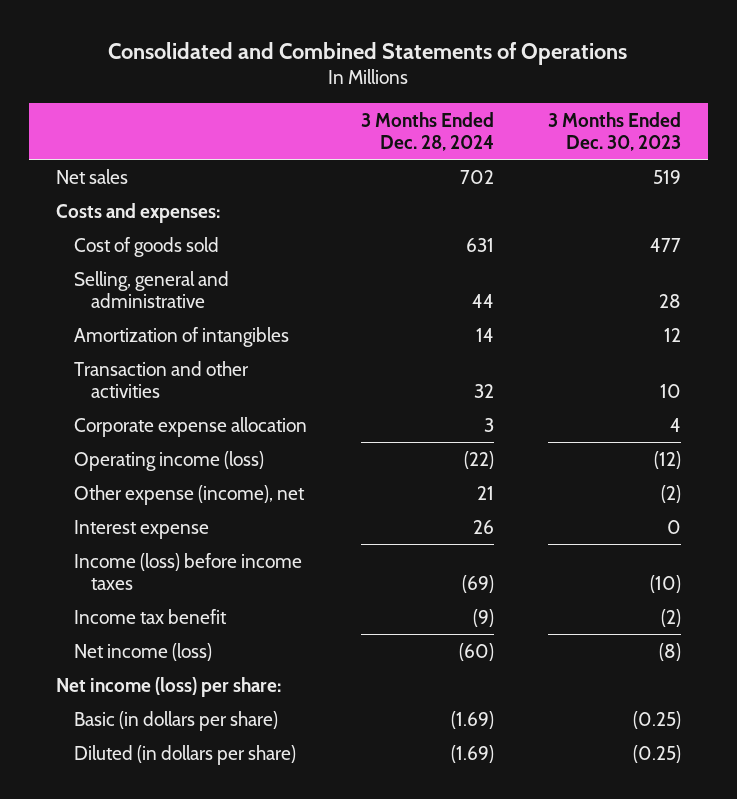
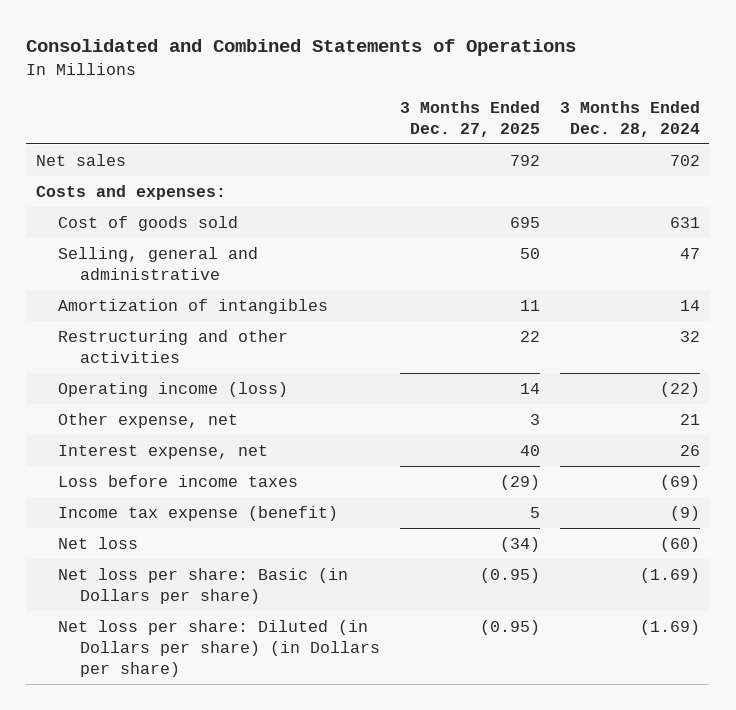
[547,111,681,151] 3 Months Ended Dec. 30, 2023 -> none
none -> [400,100,541,137] 3 Months Ended Dec. 27, 2025
[471,293,494,308] 44 -> [679,248,700,260] 47
[73,416,307,437] Corporate expense allocation -> none
[73,360,249,398] Transaction and other activities -> [58,330,289,363] Restructuring and other activities
[56,676,282,697] Net income (loss) per share: -> none
[73,484,305,505] Other expense (income), net -> [58,413,239,429] Other expense, net
[73,519,209,539] Interest expense -> [58,445,269,460] Interest expense, net
[73,552,302,590] Income (loss) before income taxes -> [58,475,299,488] Loss before income taxes
[73,608,227,624] Income tax benefit -> [58,506,339,522] Income tax expense (benefit)
[73,642,212,661] Net income (loss) -> [58,537,139,550] Net loss
[73,710,278,731] Basic (in dollars per share) -> [58,568,349,604] Net loss per share: Basic (in Dollars per share)
[73,744,296,765] Diluted (in dollars per share) -> [58,620,381,677] Net loss per share: Diluted (in Dollars per share) (in Dollars per share)

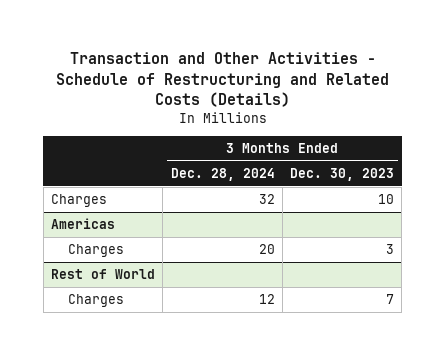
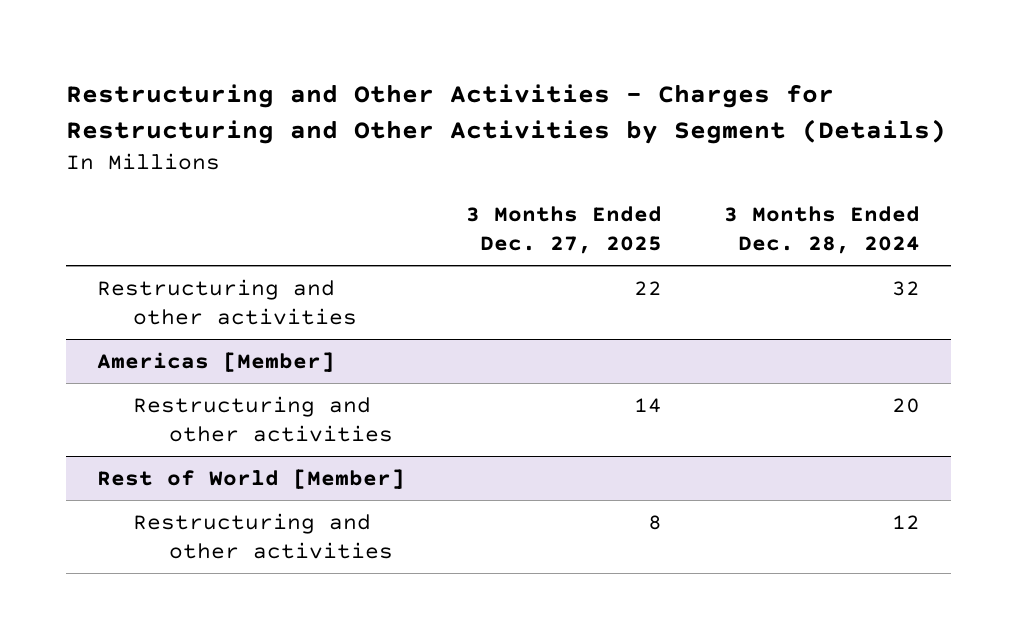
[55,51,389,108] Transaction and Other Activities - Schedule of Restructuring and Related Costs (Details) -> [66,83,947,144] Restructuring and Other Activities - Charges for Restructuring and Other Activities by Segment (Details)
[290,167,395,181] Dec. 30, 2023 -> none
none -> [466,205,663,254] 3 Months Ended Dec. 27, 2025
[51,194,108,208] Charges -> [96,278,357,326] Restructuring and other activities
[51,218,116,230] Americas -> [96,351,335,372] Americas [Member]
[67,244,124,258] Charges -> [132,395,393,443] Restructuring and other activities
[51,269,156,280] Rest of World -> [96,468,405,489] Rest of World [Member]
[67,294,124,308] Charges -> [132,512,393,560] Restructuring and other activities

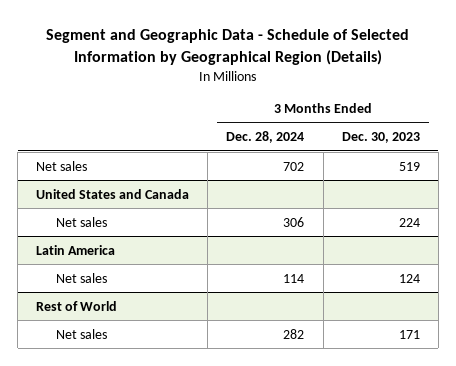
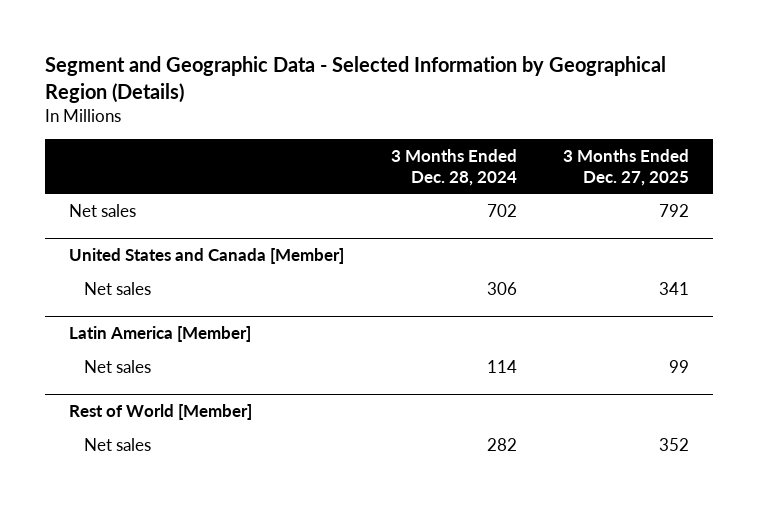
[45,28,409,65] Segment and Geographic Data - Schedule of Selected Information by Geographical Region (Details) -> [45,55,667,103] Segment and Geographic Data - Selected Information by Geographical Region (Details)
[341,132,420,144] Dec. 30, 2023 -> none
none -> [563,149,690,186] 3 Months Ended Dec. 27, 2025
[36,188,190,199] United States and Canada -> [68,248,344,265] United States and Canada [Member]
[36,244,116,255] Latin America -> [68,326,251,343] Latin America [Member]
[36,300,118,311] Rest of World -> [68,404,252,421] Rest of World [Member]

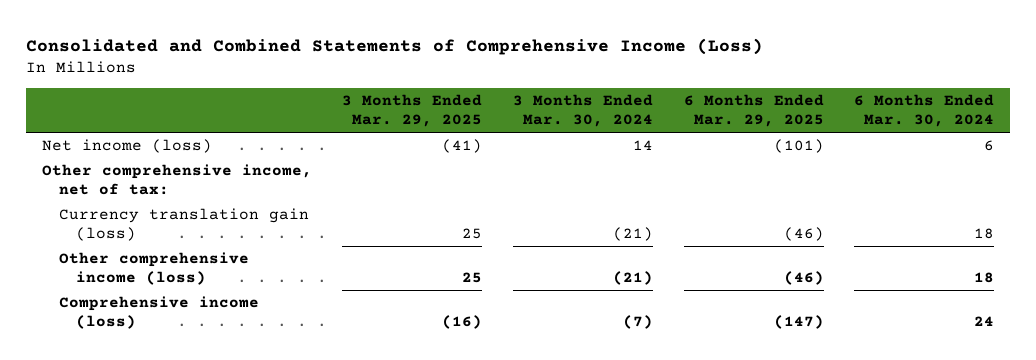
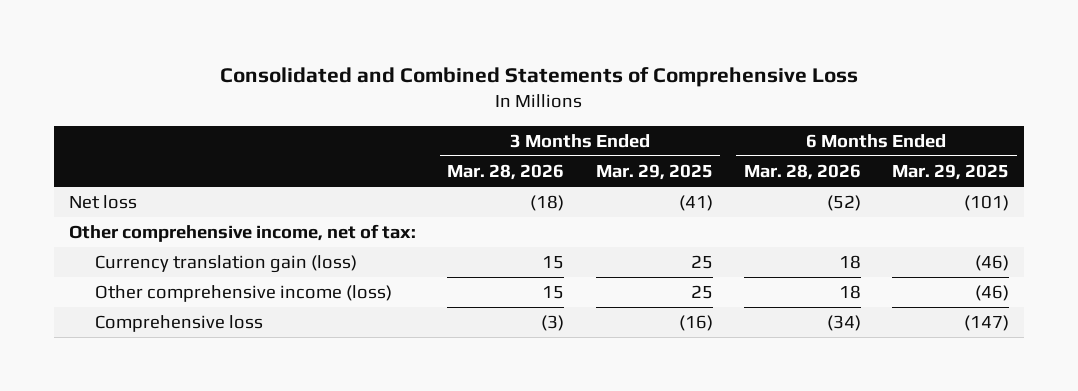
[26,37,764,55] Consolidated and Combined Statements of Comprehensive Income (Loss) -> [220,67,859,88] Consolidated and Combined Statements of Comprehensive Loss
[512,93,653,128] 3 Months Ended Mar. 30, 2024 -> none
[854,93,995,128] 6 Months Ended Mar. 30, 2024 -> none
none -> [447,164,565,181] Mar. 28, 2026
none -> [743,164,861,181] Mar. 28, 2026
[41,139,212,154] Net income (loss) -> [69,195,138,210] Net loss
[58,296,259,330] Comprehensive income (loss) -> [94,315,263,333] Comprehensive loss

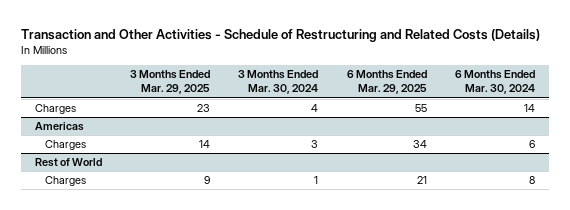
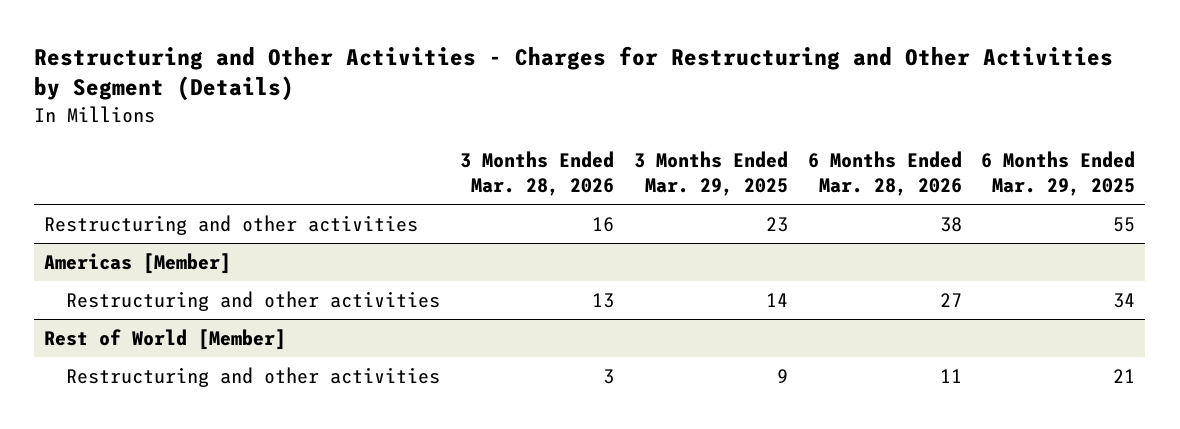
[21,28,541,42] Transaction and Other Activities - Schedule of Restructuring and Related Costs (Details) -> [34,45,1114,102] Restructuring and Other Activities - Charges for Restructuring and Other Activities by Segment (Details)
[238,69,319,95] 3 Months Ended Mar. 30, 2024 -> none
[454,69,535,95] 6 Months Ended Mar. 30, 2024 -> none
none -> [459,151,614,197] 3 Months Ended Mar. 28, 2026
none -> [807,151,962,197] 6 Months Ended Mar. 28, 2026
[35,104,77,115] Charges -> [44,215,419,236] Restructuring and other activities
[35,122,85,132] Americas -> [44,253,232,275] Americas [Member]
[44,140,86,151] Charges -> [66,291,441,312] Restructuring and other activities
[35,158,103,168] Rest of World -> [44,329,287,351] Rest of World [Member]
[44,176,86,187] Charges -> [66,367,441,388] Restructuring and other activities

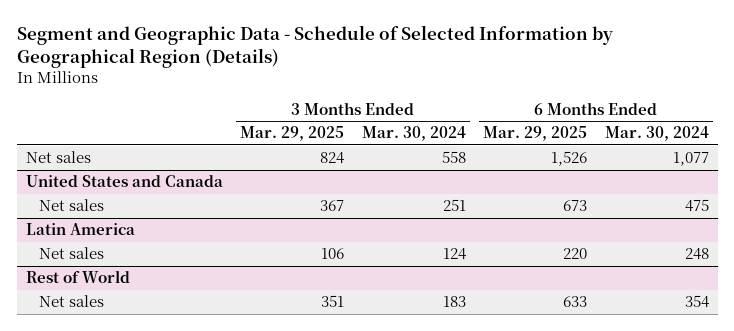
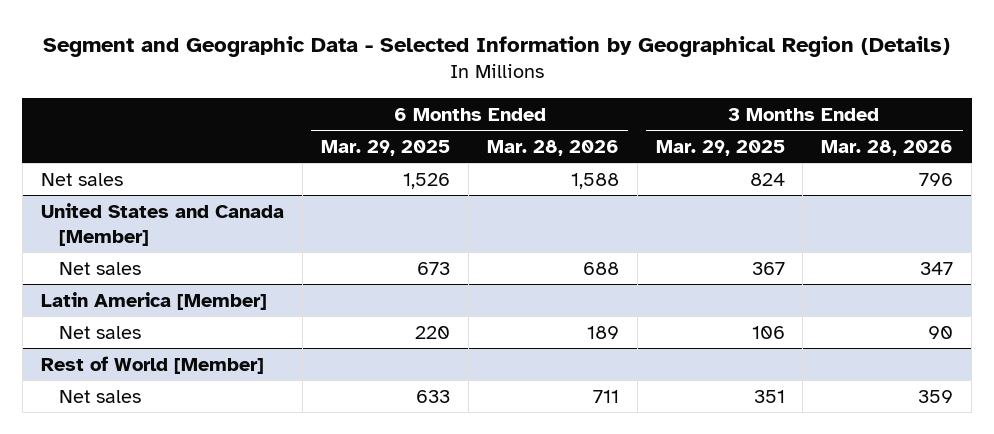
[16,24,613,68] Segment and Geographic Data - Schedule of Selected Information by Geographical Region (Details) -> [43,36,951,58] Segment and Geographic Data - Selected Information by Geographical Region (Details)
[361,126,466,142] Mar. 30, 2024 -> none
[604,126,709,142] Mar. 30, 2024 -> none
none -> [486,139,619,156] Mar. 28, 2026
none -> [821,139,954,156] Mar. 28, 2026
[25,175,223,188] United States and Canada -> [40,202,284,246] United States and Canada [Member]
[25,223,135,236] Latin America -> [40,291,267,310] Latin America [Member]
[25,270,130,284] Rest of World -> [40,355,264,374] Rest of World [Member]

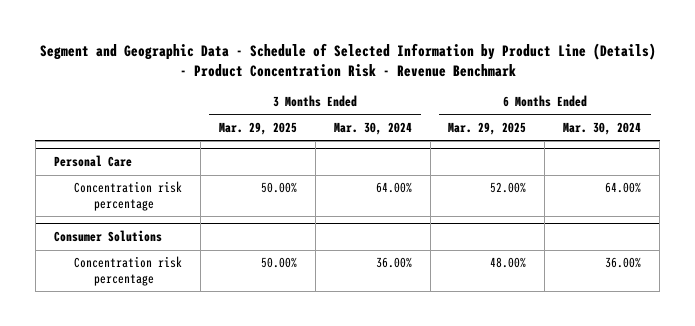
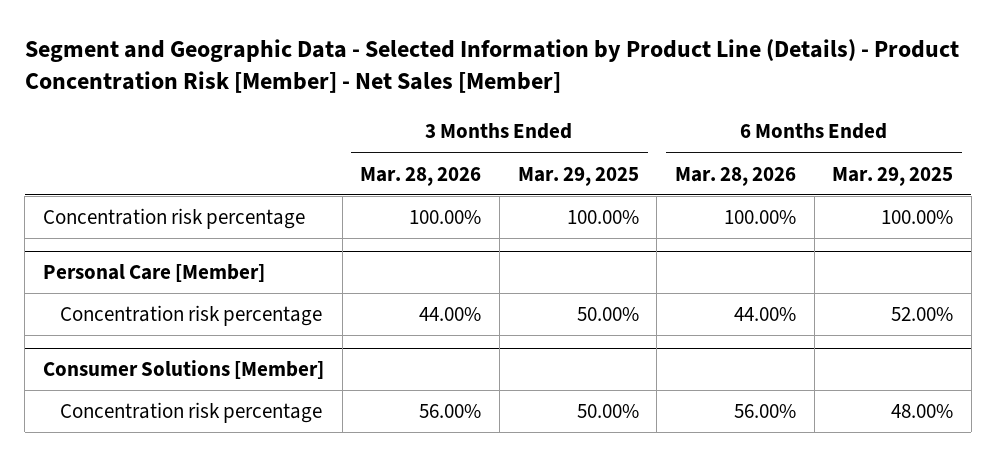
[39,42,656,77] Segment and Geographic Data - Schedule of Selected Information by Product Line (Details) - Product Concentration Risk - Revenue Benchmark -> [24,38,959,94] Segment and Geographic Data - Selected Information by Product Line (Details) - Product Concentration Risk [Member] - Net Sales [Member]
[333,121,412,135] Mar. 30, 2024 -> none
[563,121,642,135] Mar. 30, 2024 -> none
none -> [360,166,482,186] Mar. 28, 2026
none -> [674,166,796,186] Mar. 28, 2026
none -> [42,208,305,230] Concentration risk percentage
[53,155,132,168] Personal Care -> [42,264,265,283] Personal Care [Member]
[53,230,162,243] Consumer Solutions -> [42,360,324,380] Consumer Solutions [Member]

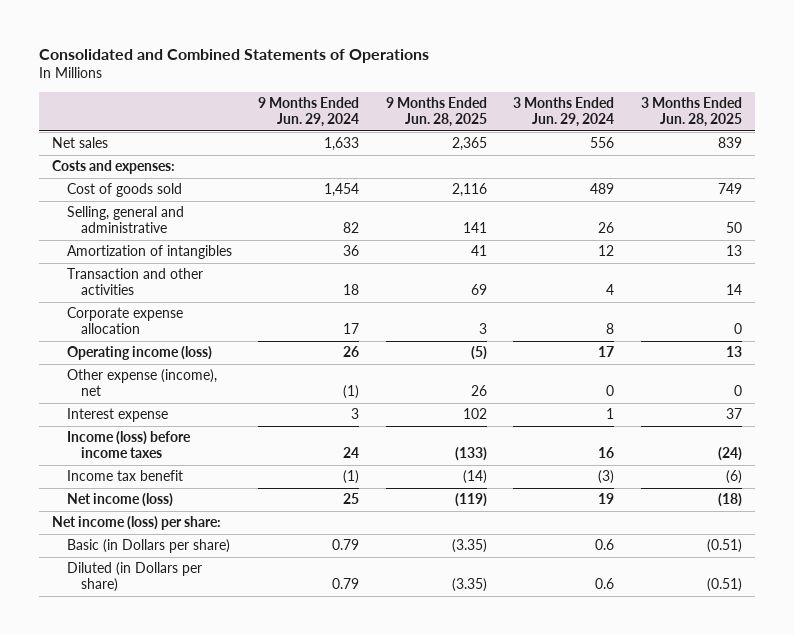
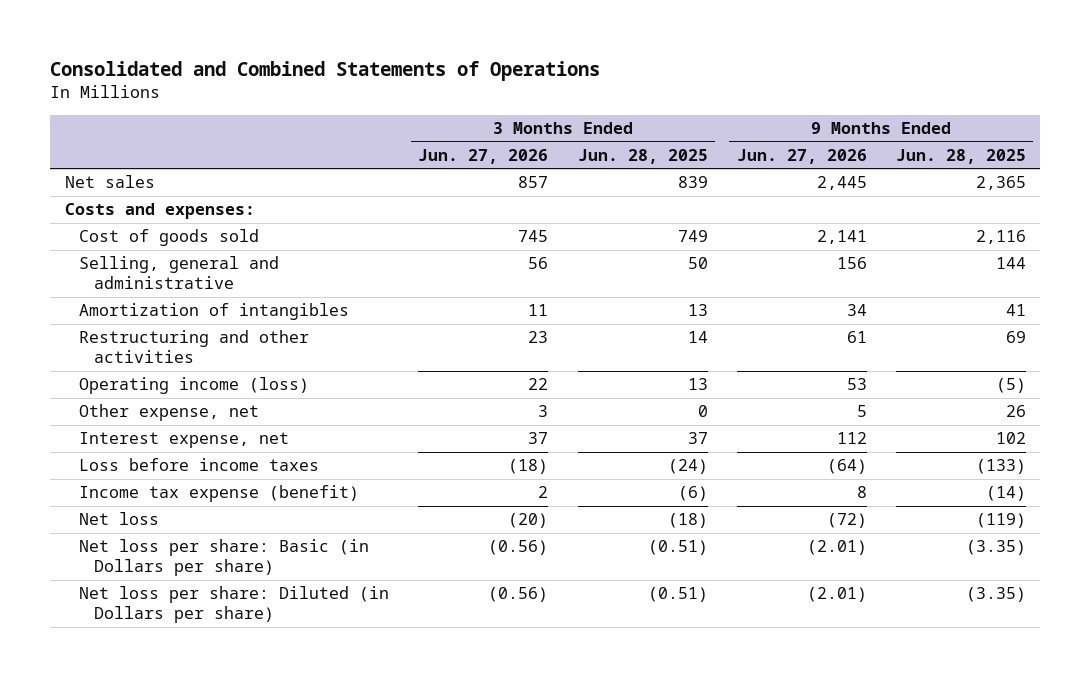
[258,97,360,127] 9 Months Ended Jun. 29, 2024 -> none
[513,97,615,127] 3 Months Ended Jun. 29, 2024 -> none
none -> [418,149,549,165] Jun. 27, 2026
none -> [736,149,867,165] Jun. 27, 2026
[462,222,487,234] 141 -> [995,257,1026,270] 144
[66,307,183,335] Corporate expense allocation -> none
[66,268,203,296] Transaction and other activities -> [79,330,310,364] Restructuring and other activities
[52,516,222,531] Net income (loss) per share: -> none
[66,369,217,397] Other expense (income), net -> [79,404,260,422] Other expense, net
[66,408,168,423] Interest expense -> [79,432,290,449] Interest expense, net
[66,431,191,459] Income (loss) before income taxes -> [79,458,320,472] Loss before income taxes
[66,470,183,482] Income tax benefit -> [79,485,360,503] Income tax expense (benefit)
[66,493,173,508] Net income (loss) -> [79,512,160,526] Net loss
[66,539,230,554] Basic (in Dollars per share) -> [79,539,370,577] Net loss per share: Basic (in Dollars per share)
[66,562,202,593] Diluted (in Dollars per share) -> [79,586,390,624] Net loss per share: Diluted (in Dollars per share)

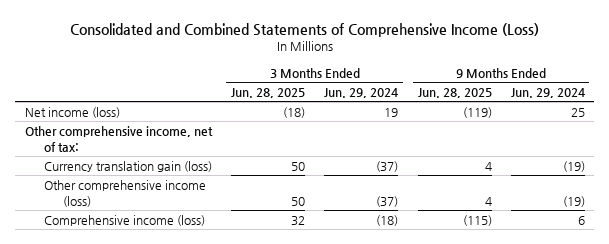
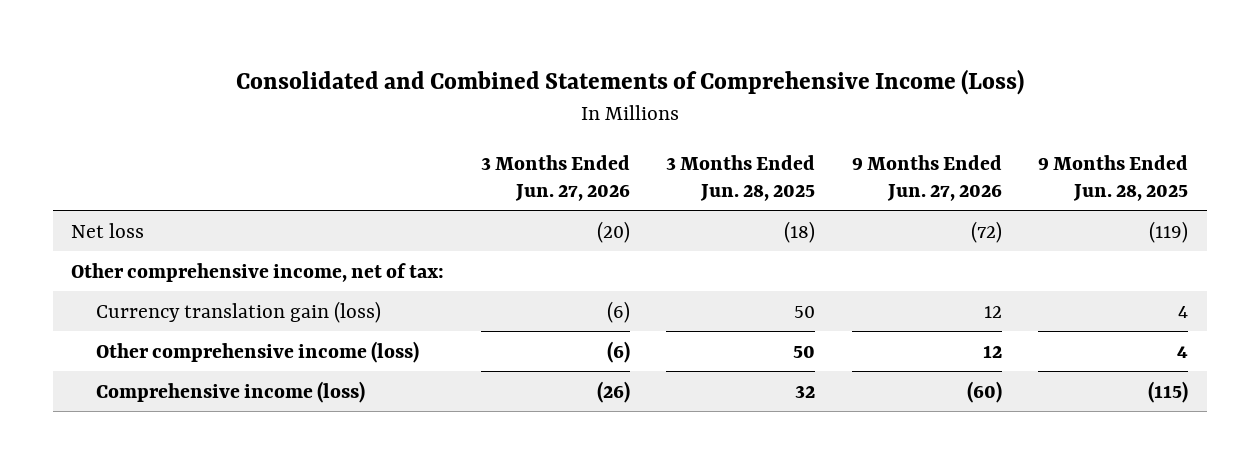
[324,87,399,98] Jun. 29, 2024 -> none
[510,87,585,98] Jun. 29, 2024 -> none
none -> [480,154,630,202] 3 Months Ended Jun. 27, 2026
none -> [851,154,1002,202] 9 Months Ended Jun. 27, 2026
[24,106,120,118] Net income (loss) -> [71,222,145,238] Net loss

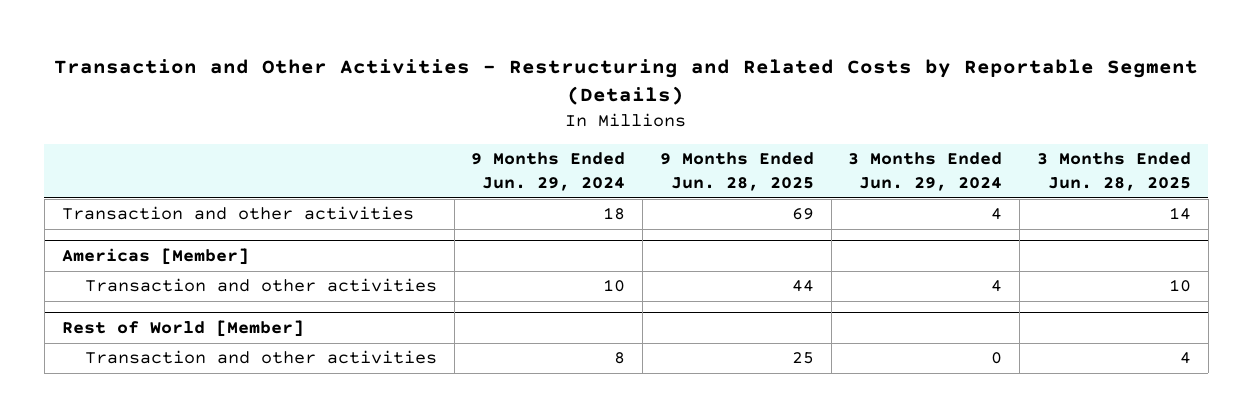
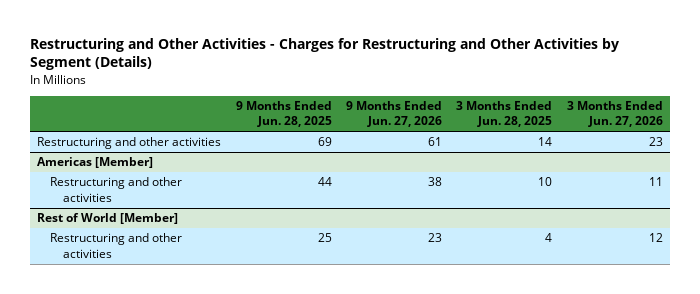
[54,58,1199,106] Transaction and Other Activities - Restructuring and Related Costs by Reportable Segment (Details) -> [30,37,620,71] Restructuring and Other Activities - Charges for Restructuring and Other Activities by Segment (Details)
[471,152,626,192] 9 Months Ended Jun. 29, 2024 -> none
[848,152,1003,192] 3 Months Ended Jun. 29, 2024 -> none
none -> [346,101,443,128] 9 Months Ended Jun. 27, 2026
none -> [566,101,663,128] 3 Months Ended Jun. 27, 2026
[61,206,414,221] Transaction and other activities -> [37,137,222,150] Restructuring and other activities
[84,278,437,293] Transaction and other activities -> [50,177,183,202] Restructuring and other activities
[84,350,437,365] Transaction and other activities -> [50,233,183,258] Restructuring and other activities

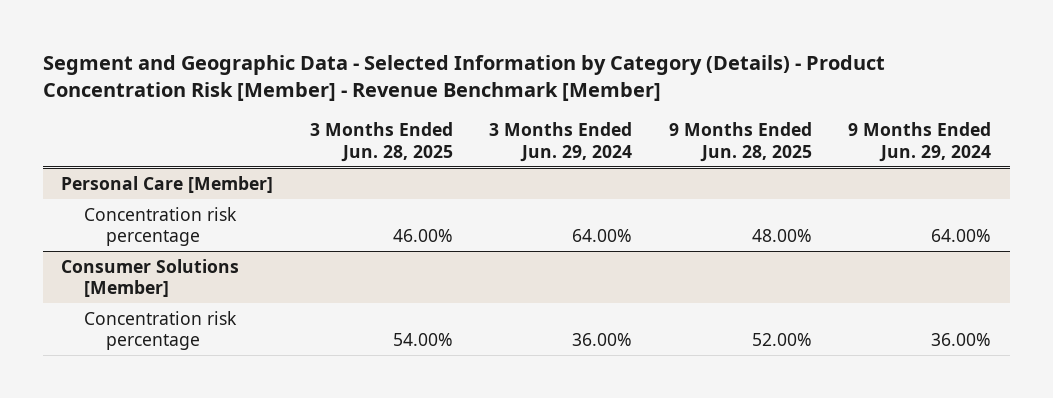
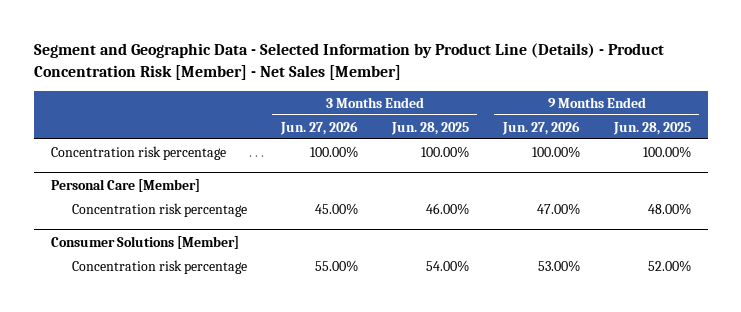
[43,55,886,102] Segment and Geographic Data - Selected Information by Category (Details) - Product Concentration Risk [Member] - Revenue Benchmark [Member] -> [33,43,664,80] Segment and Geographic Data - Selected Information by Product Line (Details) - Product Concentration Risk [Member] - Net Sales [Member]
[489,122,633,162] 3 Months Ended Jun. 29, 2024 -> none
[848,122,992,162] 9 Months Ended Jun. 29, 2024 -> none
none -> [279,120,358,135] Jun. 27, 2026
none -> [501,120,580,135] Jun. 27, 2026
none -> [50,145,226,160] Concentration risk percentage

